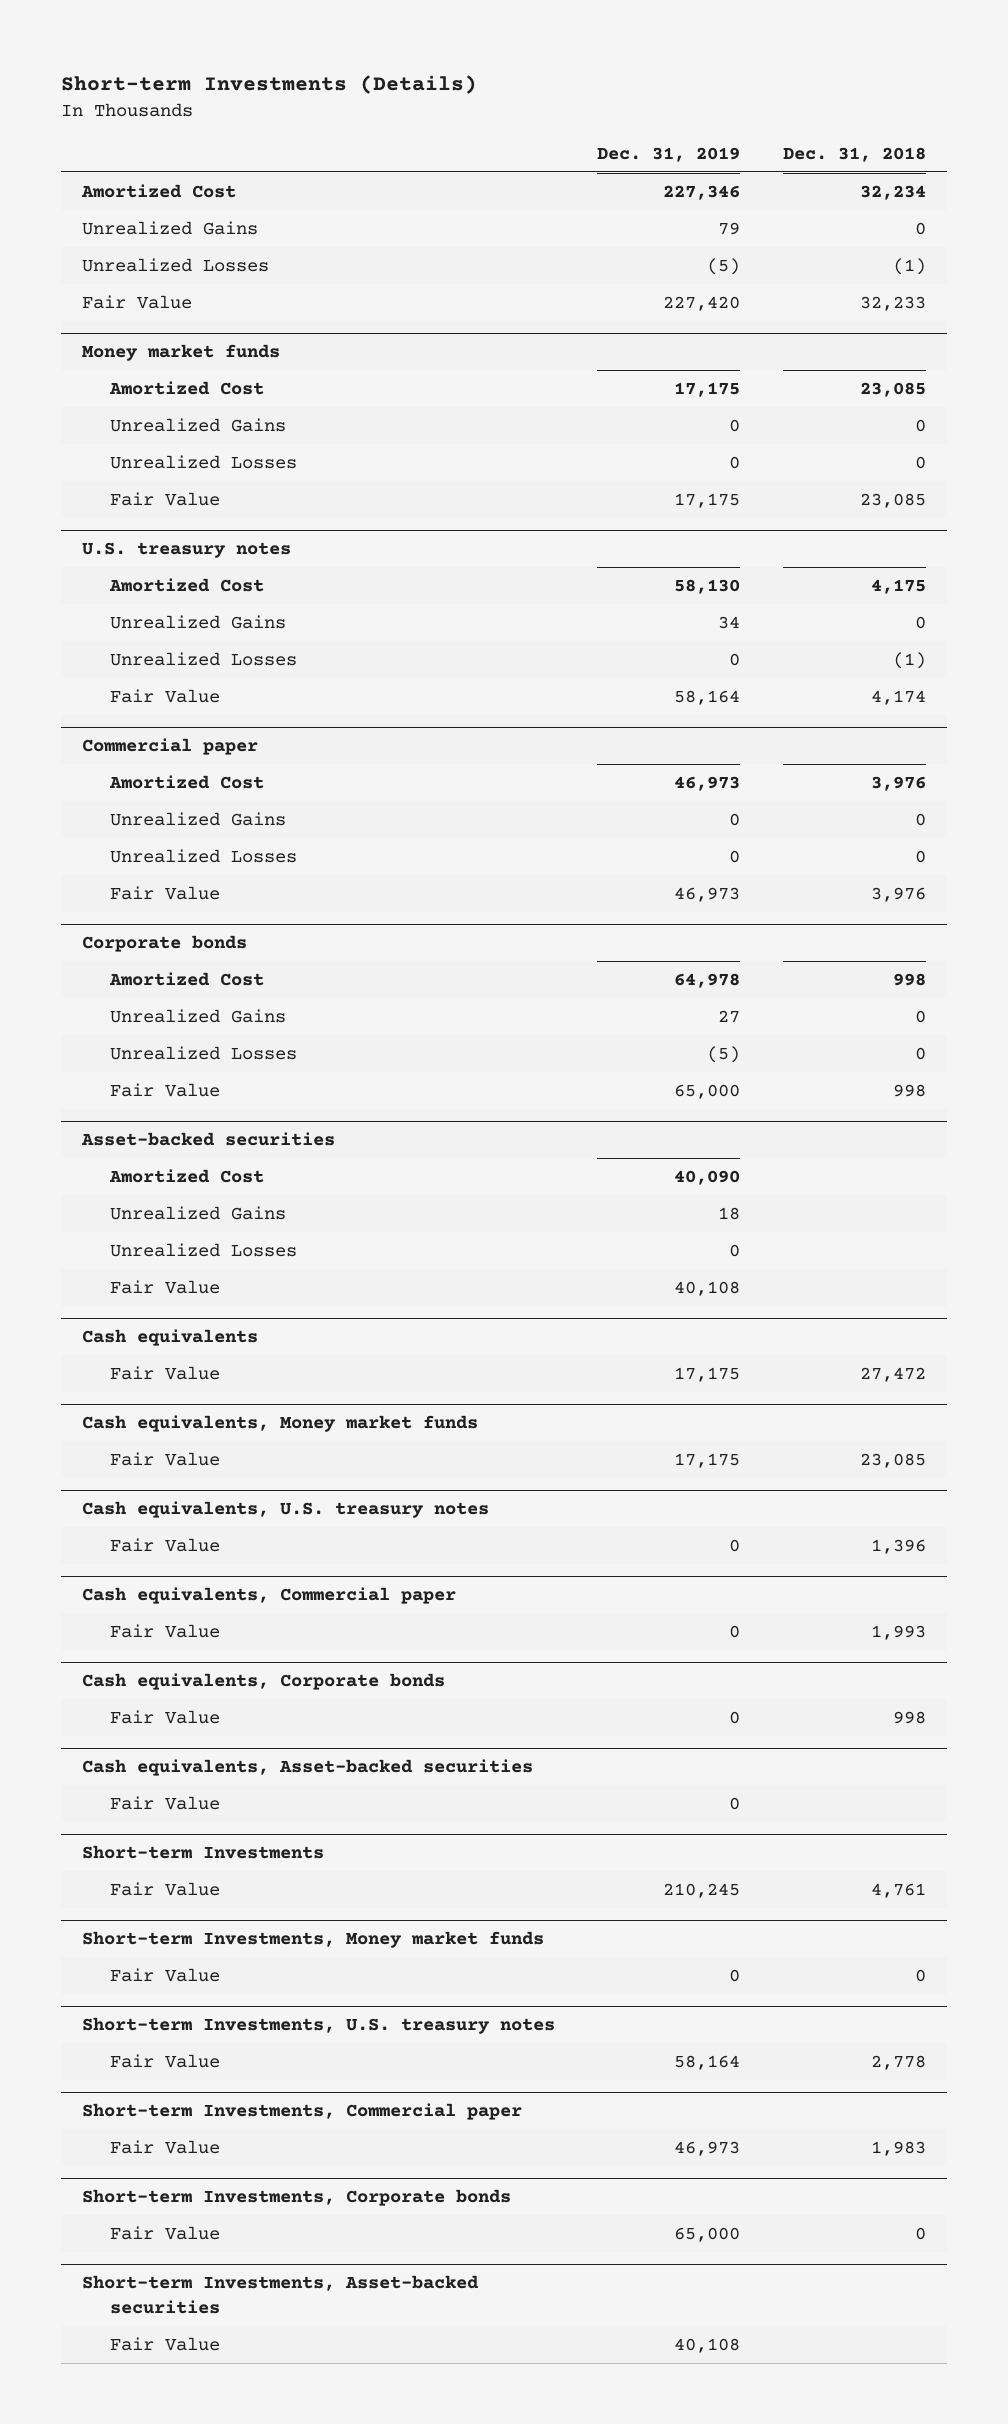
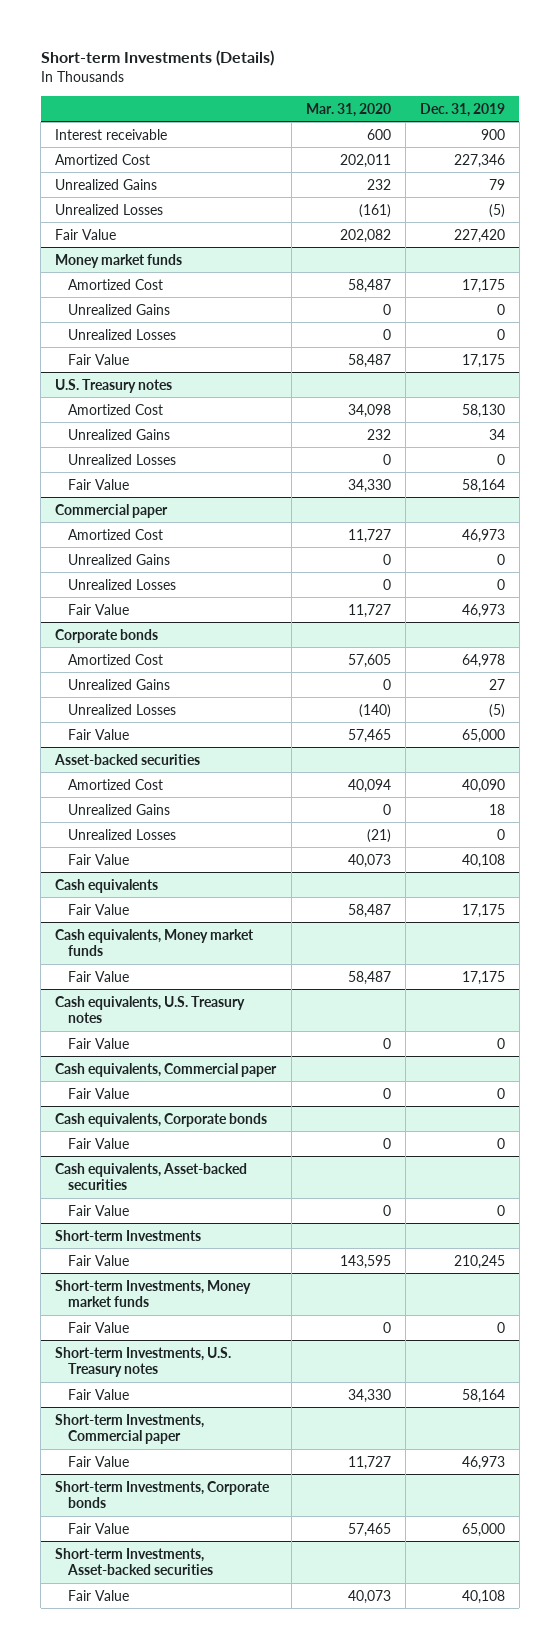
[782,146,926,162] Dec. 31, 2018 -> none
none -> [305,102,391,117] Mar. 31, 2020
none -> [55,128,168,140] Interest receivable
[82,542,292,559] U.S. treasury notes -> [55,378,173,393] U.S. Treasury notes
[82,1501,490,1519] Cash equivalents, U.S. treasury notes -> [55,995,246,1024] Cash equivalents, U.S. Treasury notes
[82,2017,556,2035] Short-term Investments, U.S. treasury notes -> [55,1346,232,1378] Short-term Investments, U.S. Treasury notes

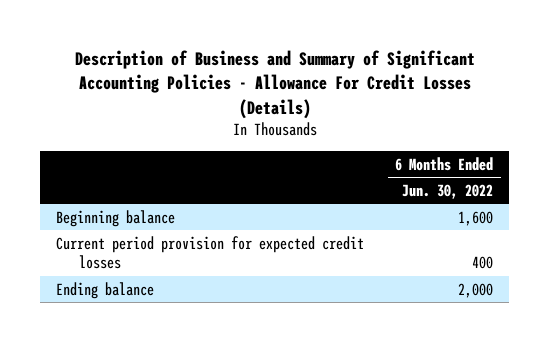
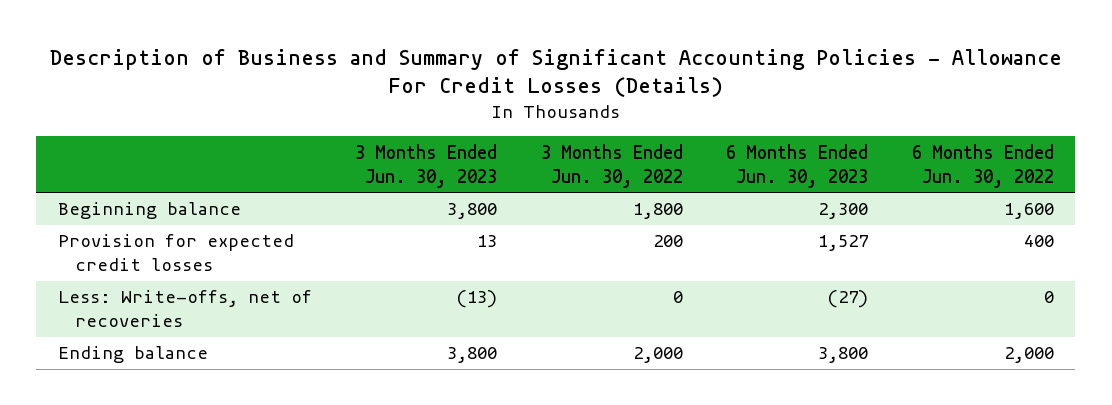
none -> [355,143,498,188] 3 Months Ended Jun. 30, 2023
none -> [540,143,683,188] 3 Months Ended Jun. 30, 2022
none -> [726,143,869,188] 6 Months Ended Jun. 30, 2023
[55,235,364,270] Current period provision for expected credit losses -> [57,234,294,272] Provision for expected credit losses
none -> [57,290,312,328] Less: Write-offs, net of recoveries

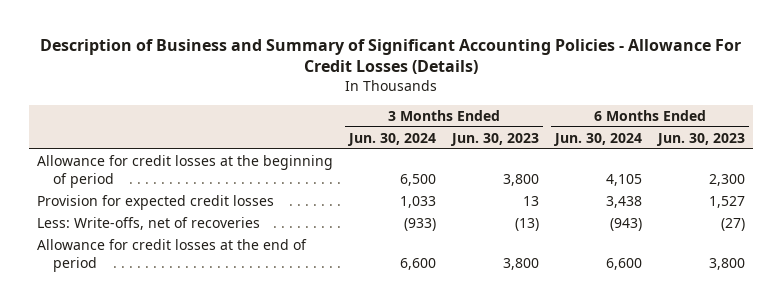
[540,143,683,188] 3 Months Ended Jun. 30, 2022 -> none
[911,143,1054,188] 6 Months Ended Jun. 30, 2022 -> none
none -> [346,132,436,146] Jun. 30, 2024
none -> [552,132,642,146] Jun. 30, 2024
[57,202,241,220] Beginning balance -> [37,154,334,188] Allowance for credit losses at the beginning of period
[57,346,208,364] Ending balance -> [37,238,308,272] Allowance for credit losses at the end of period

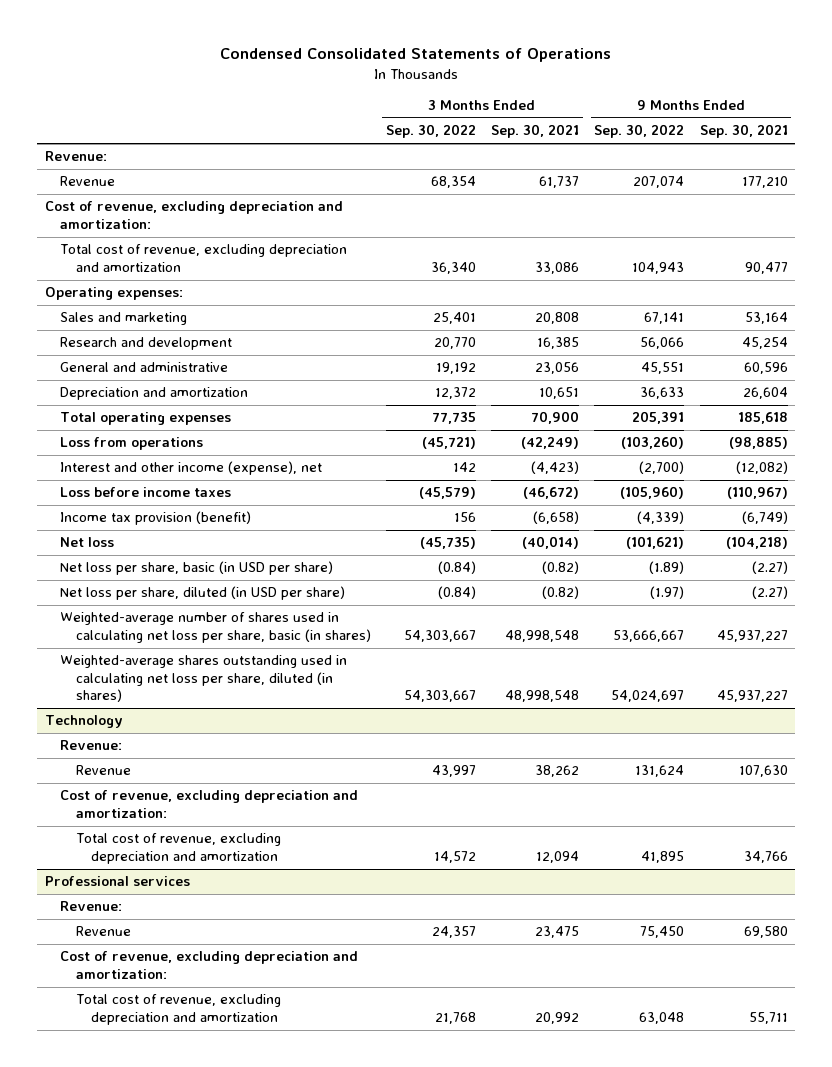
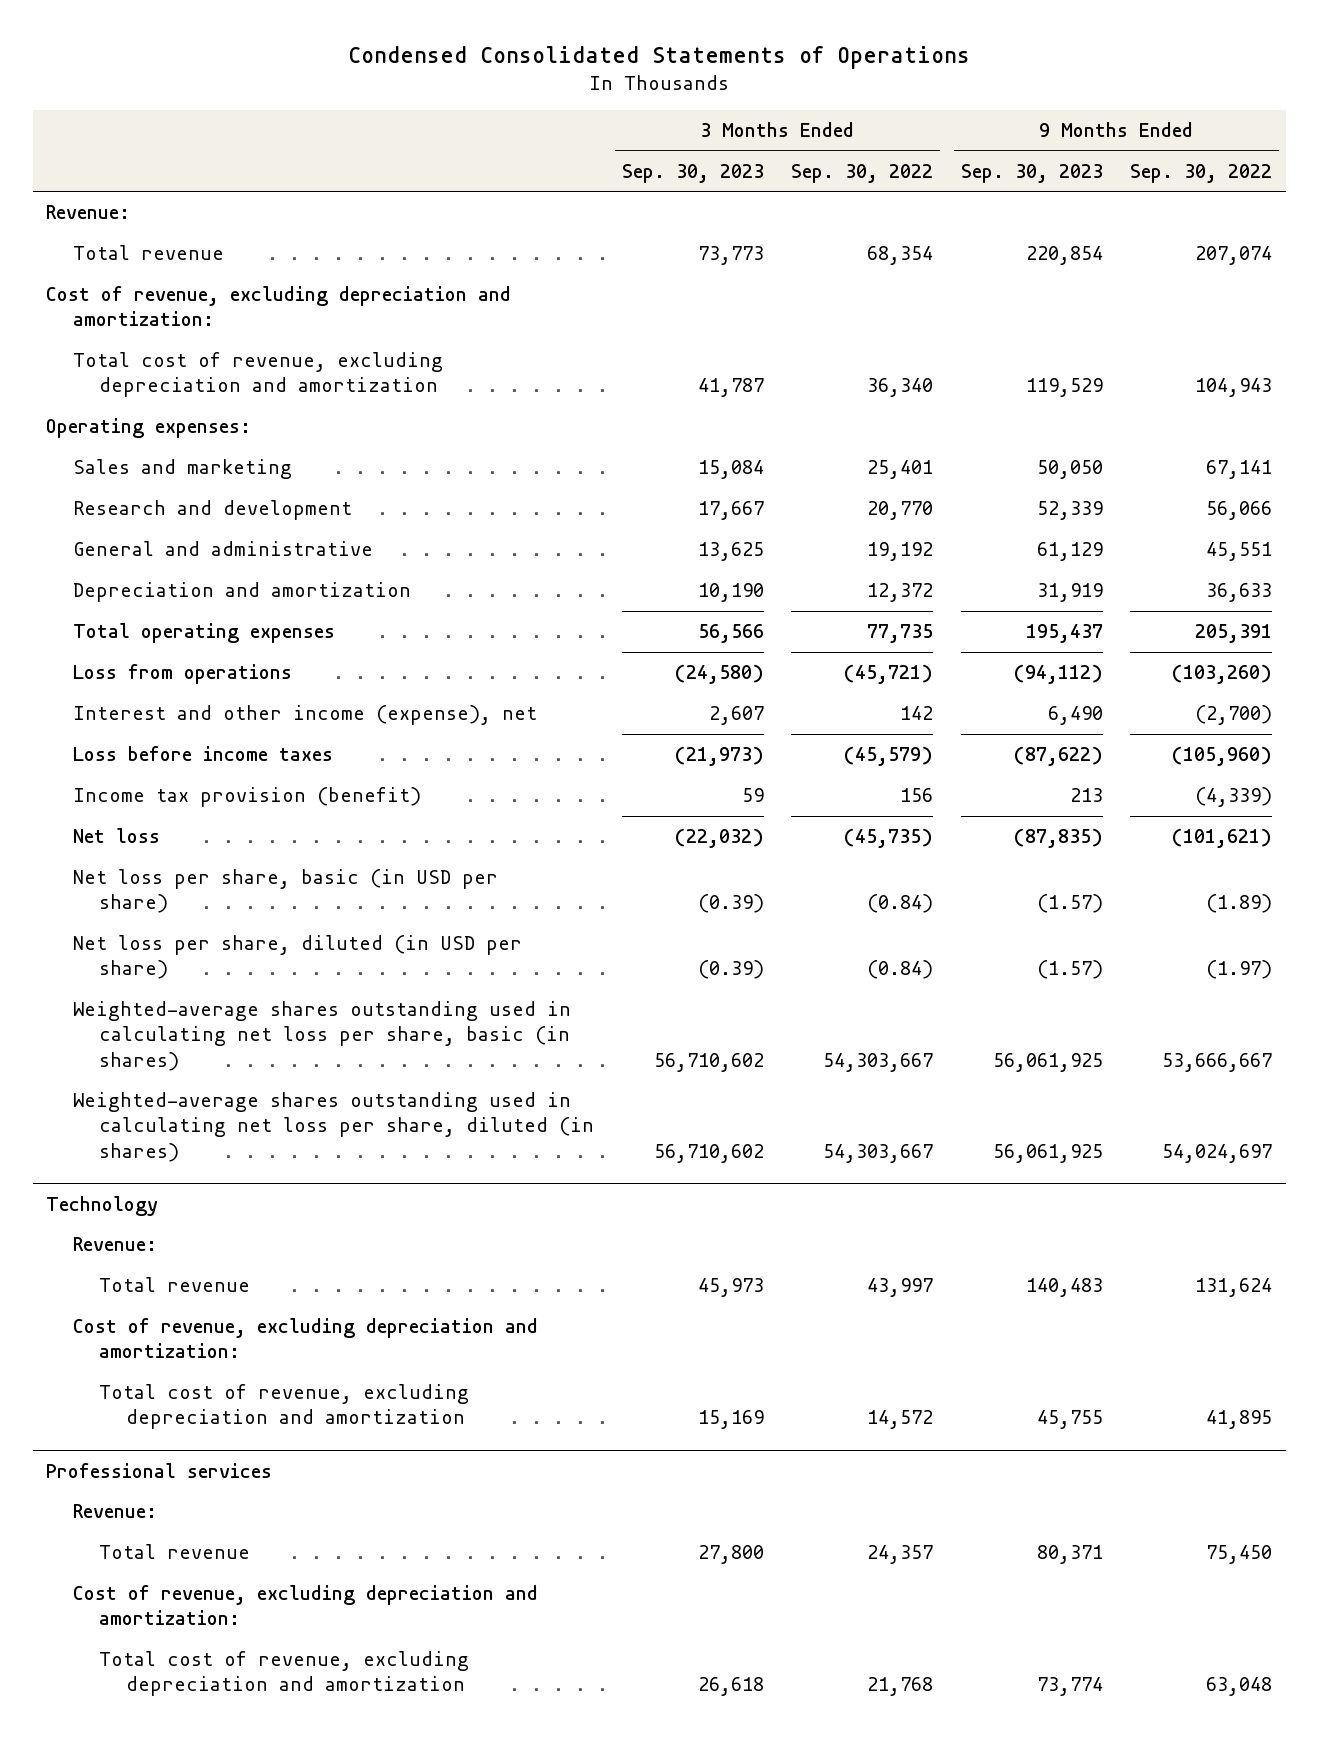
[491,124,580,139] Sep. 30, 2021 -> none
[699,124,788,139] Sep. 30, 2021 -> none
none -> [621,163,764,183] Sep. 30, 2023
none -> [960,163,1103,183] Sep. 30, 2023
[60,176,116,187] Revenue -> [72,245,224,261] Total revenue
[60,612,371,643] Weighted-average number of shares used in calculating net loss per share, basic (in shares) -> [72,1001,571,1071] Weighted-average shares outstanding used in calculating net loss per share, basic (in shares)
[75,765,131,776] Revenue -> [99,1277,251,1293] Total revenue
[75,926,131,937] Revenue -> [99,1544,251,1560] Total revenue

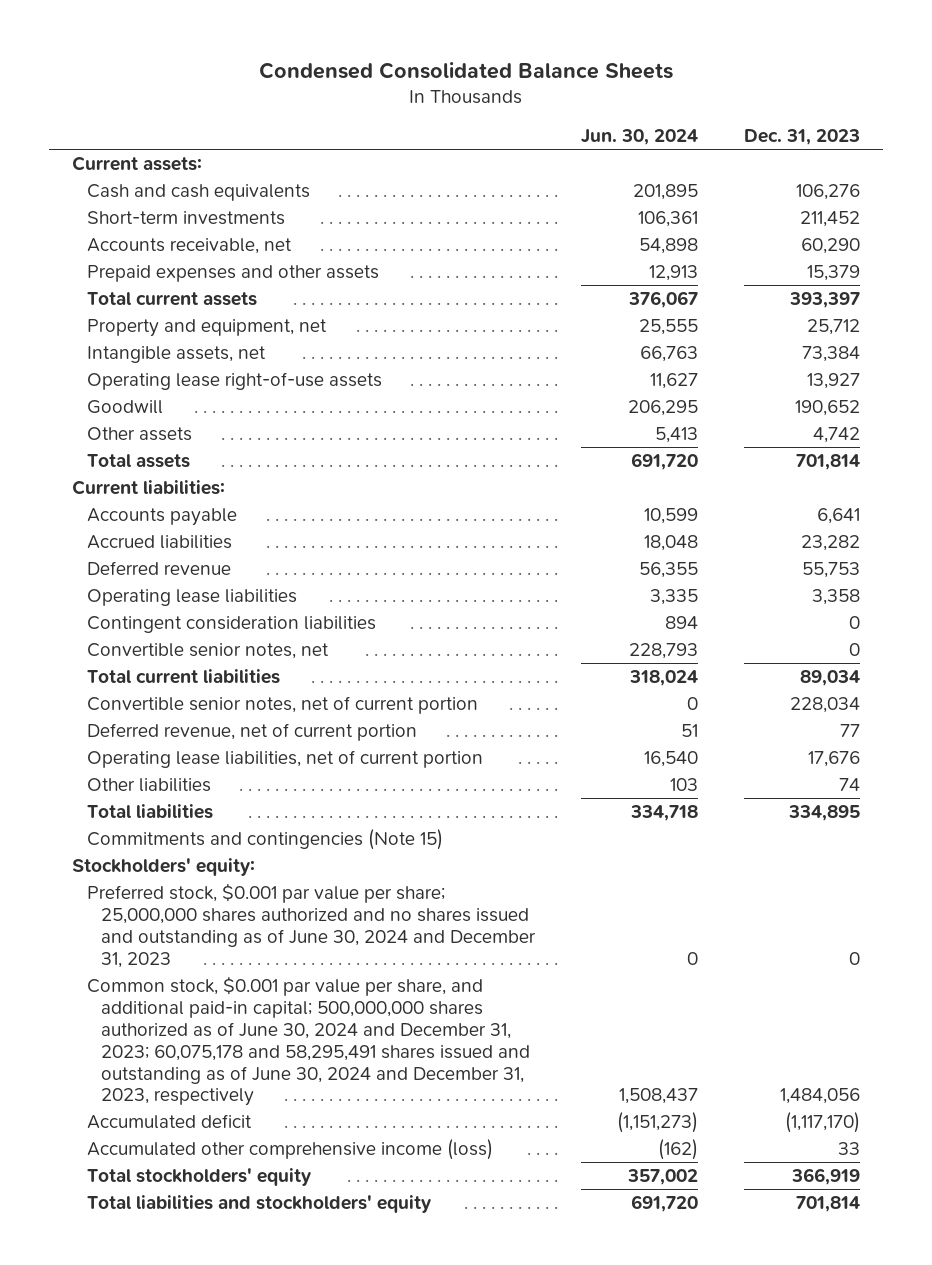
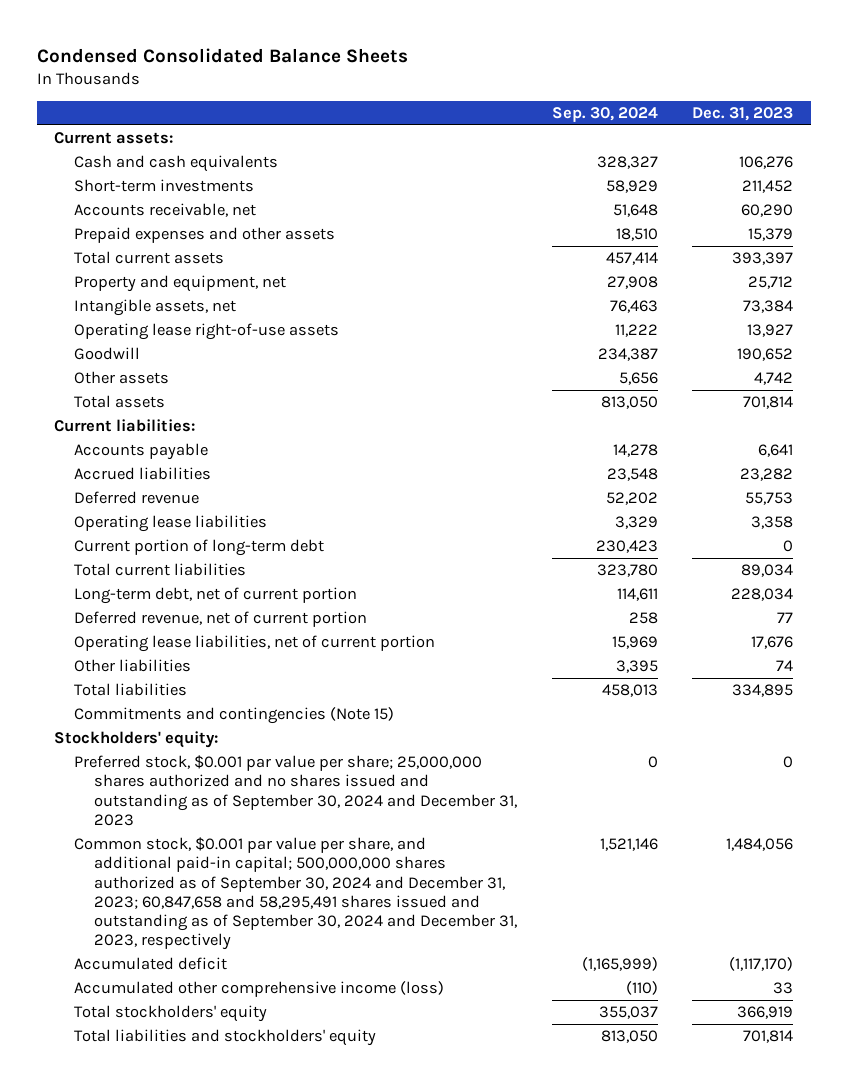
[581,129,699,146] Jun. 30, 2024 -> none
none -> [551,106,658,122] Sep. 30, 2024
[86,615,376,633] Contingent consideration liabilities -> none
[86,642,329,659] Convertible senior notes, net -> none
none -> [73,539,324,557] Current portion of long-term debt
[86,695,478,714] Convertible senior notes, net of current portion -> [73,587,357,605] Long-term debt, net of current portion
[86,882,537,968] Preferred stock, $0.001 par value per share; 25,000,000 shares authorized and no shares issued and outstanding as of June 30, 2024 and December 31, 2023 -> [73,755,517,826] Preferred stock, $0.001 par value per share; 25,000,000 shares authorized and no shares issued and outstanding as of September 30, 2024 and December 31, 2023
[86,975,531,1107] Common stock, $0.001 par value per share, and additional paid-in capital; 500,000,000 shares authorized as of June 30, 2024 and December 31, 2023; 60,075,178 and 58,295,491 shares issued and outstanding as of June 30, 2024 and December 31, 2023, respectively -> [73,837,517,951] Common stock, $0.001 par value per share, and additional paid-in capital; 500,000,000 shares authorized as of September 30, 2024 and December 31, 2023; 60,847,658 and 58,295,491 shares issued and outstanding as of September 30, 2024 and December 31, 2023, respectively

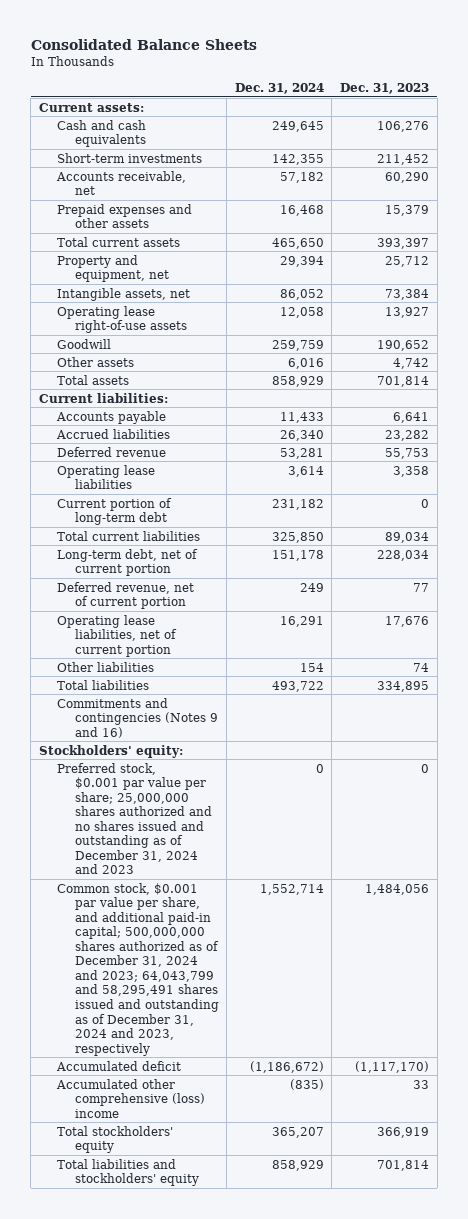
[36,48,408,64] Condensed Consolidated Balance Sheets -> [30,38,257,50] Consolidated Balance Sheets
[551,106,658,122] Sep. 30, 2024 -> none
none -> [234,83,324,95] Dec. 31, 2024
[73,707,394,725] Commitments and contingencies (Note 15) -> [56,697,218,738] Commitments and contingencies (Notes 9 and 16)
[73,755,517,826] Preferred stock, $0.001 par value per share; 25,000,000 shares authorized and no shares issued and outstanding as of September 30, 2024 and December 31, 2023 -> [56,762,212,875] Preferred stock, $0.001 par value per share; 25,000,000 shares authorized and no shares issued and outstanding as of December 31, 2024 and 2023
[73,837,517,951] Common stock, $0.001 par value per share, and additional paid-in capital; 500,000,000 shares authorized as of September 30, 2024 and December 31, 2023; 60,847,658 and 58,295,491 shares issued and outstanding as of September 30, 2024 and December 31, 2023, respectively -> [56,882,219,1056] Common stock, $0.001 par value per share, and additional paid-in capital; 500,000,000 shares authorized as of December 31, 2024 and 2023; 64,043,799 and 58,295,491 shares issued and outstanding as of December 31, 2024 and 2023, respectively
[73,981,444,998] Accumulated other comprehensive income (loss) -> [55,1078,205,1118] Accumulated other comprehensive (loss) income

